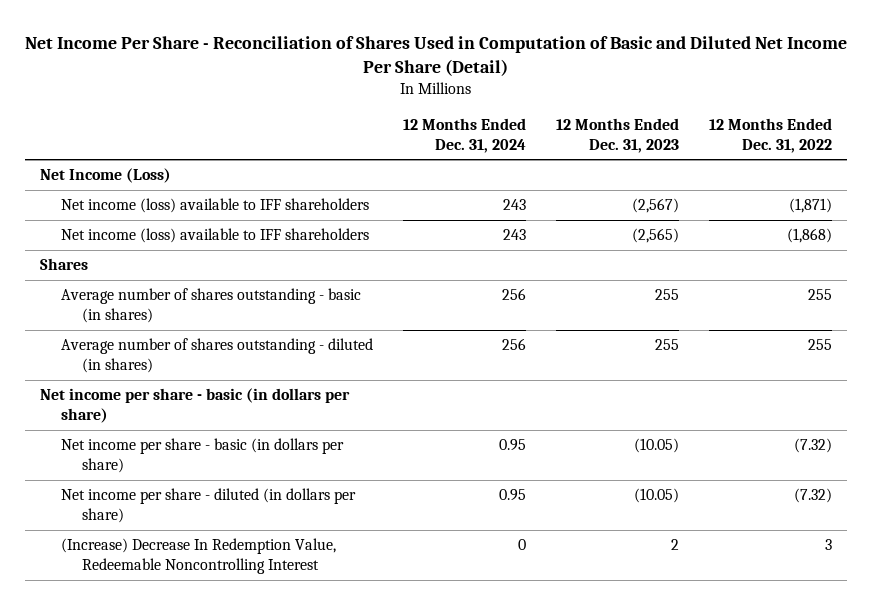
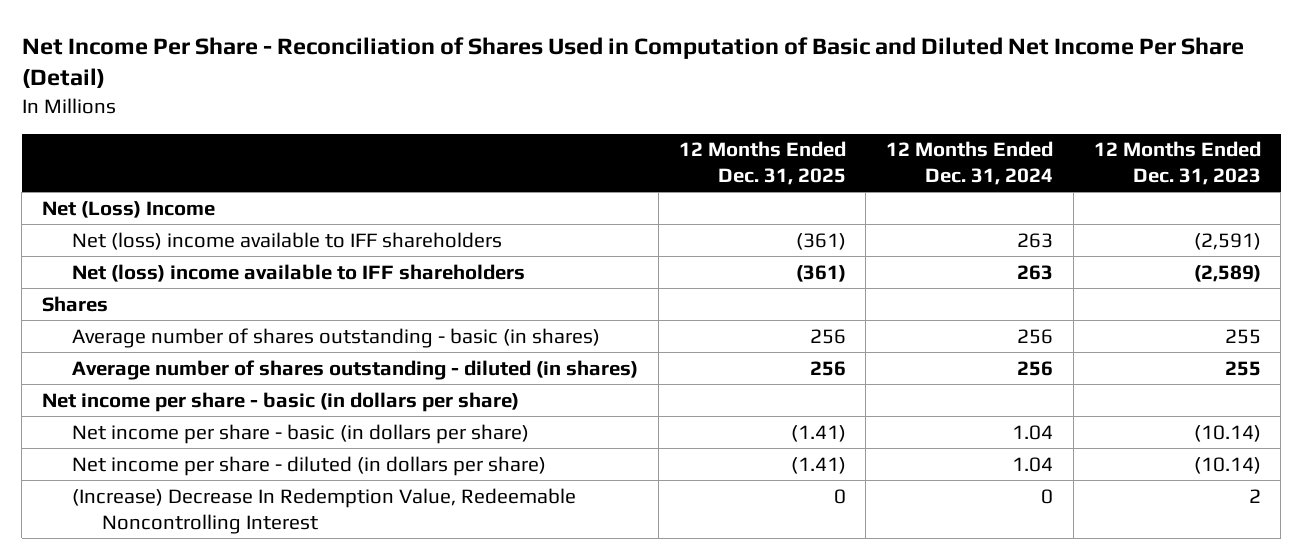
[709,118,833,153] 12 Months Ended Dec. 31, 2022 -> none
none -> [678,141,846,186] 12 Months Ended Dec. 31, 2025
[40,168,172,184] Net Income (Loss) -> [42,200,216,218] Net (Loss) Income
[60,198,369,214] Net income (loss) available to IFF shareholders -> [72,231,503,250] Net (loss) income available to IFF shareholders
[502,199,526,211] 243 -> [1017,232,1054,248] 263
[632,198,680,214] (2,567) -> [1193,232,1261,250] (2,591)
[60,228,369,244] Net income (loss) available to IFF shareholders -> [72,263,526,282] Net (loss) income available to IFF shareholders
[502,229,526,241] 243 -> [1017,264,1054,280] 263
[632,228,680,244] (2,565) -> [1193,264,1261,282] (2,589)
[498,439,526,452] 0.95 -> [1012,424,1054,440] 1.04
[634,438,680,454] (10.05) -> [1193,424,1261,442] (10.14)
[498,489,526,502] 0.95 -> [1012,456,1054,472] 1.04
[634,488,680,504] (10.05) -> [1193,456,1261,474] (10.14)

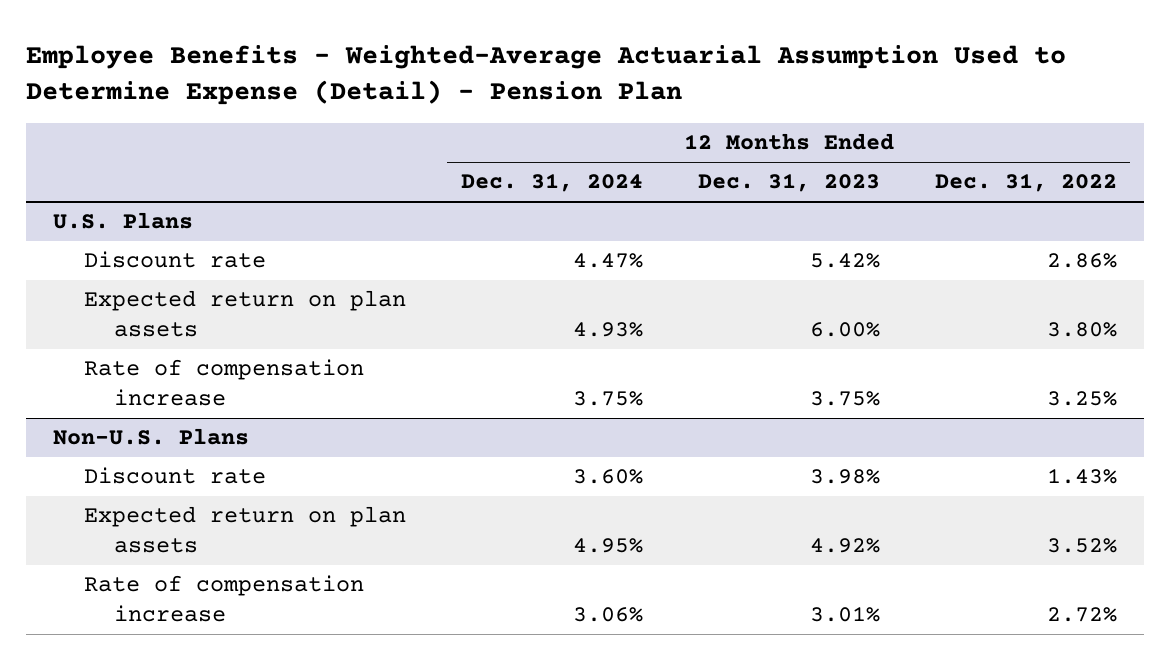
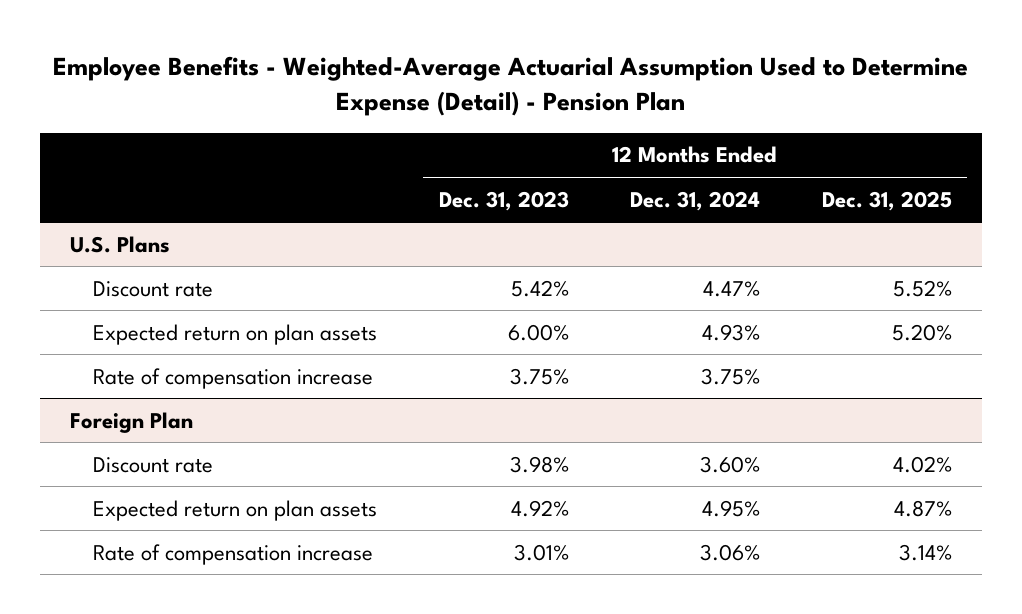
[934,173,1117,193] Dec. 31, 2022 -> none
none -> [821,190,952,211] Dec. 31, 2025
[53,428,250,446] Non-U.S. Plans -> [70,411,194,433] Foreign Plan

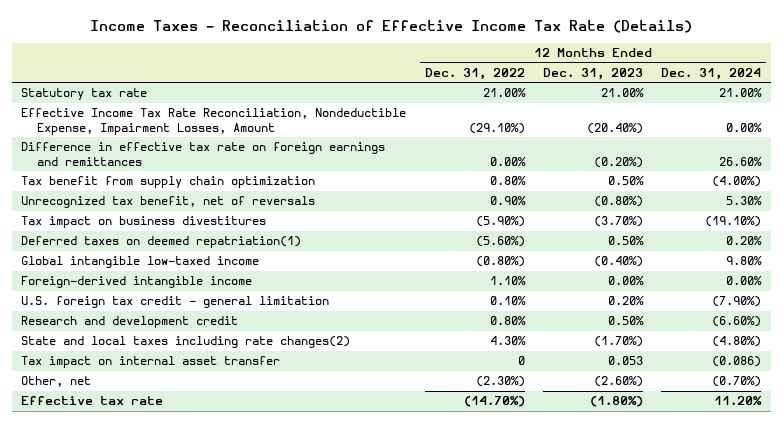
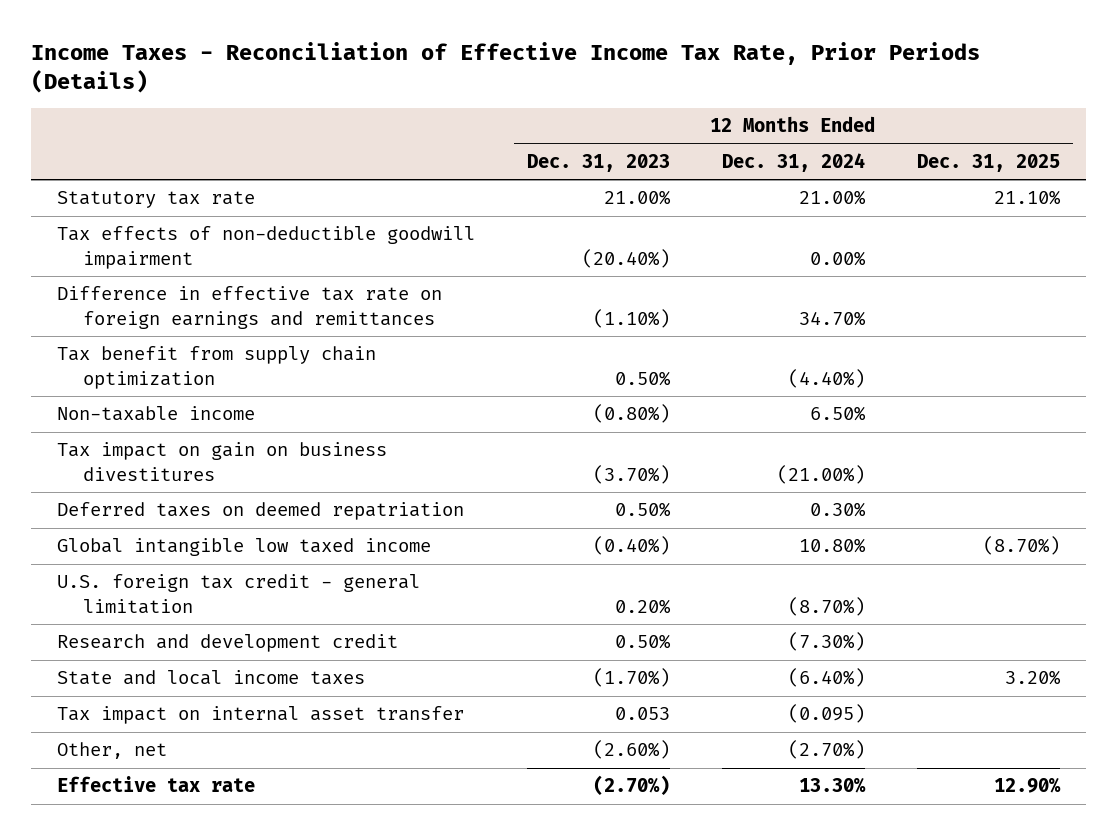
[90,19,693,33] Income Taxes - Reconciliation of Effective Income Tax Rate (Details) -> [31,42,981,94] Income Taxes - Reconciliation of Effective Income Tax Rate, Prior Periods (Details)
[424,67,525,80] Dec. 31, 2022 -> none
none -> [916,153,1060,172] Dec. 31, 2025
[21,196,316,209] Unrecognized tax benefit, net of reversals -> none
[21,276,253,289] Foreign-derived intangible income -> none
[21,108,407,136] Effective Income Tax Rate Reconciliation, Nondeductible Expense, Impairment Losses, Amount -> [57,226,476,269] Tax effects of non-deductible goodwill impairment
[594,157,644,169] (0.20%) -> [592,308,670,328] (1.10%)
[719,157,763,167] 26.60% -> [798,310,866,326] 34.70%
[712,176,762,188] (4.00%) -> [787,368,865,388] (4.40%)
none -> [57,406,256,422] Non-taxable income
[21,216,267,229] Tax impact on business divestitures -> [57,442,388,481] Tax impact on gain on business divestitures
[705,216,762,228] (19.10%) -> [776,464,865,484] (21.00%)
[21,236,302,249] Deferred taxes on deemed repatriation(1) -> [57,502,465,521] Deferred taxes on deemed repatriation
[726,236,763,246] 0.20% -> [809,502,866,518] 0.30%
[21,256,260,269] Global intangible low-taxed income -> [57,538,432,557] Global intangible low taxed income
[726,256,763,266] 9.80% -> [798,538,866,554] 10.80%
[712,296,762,308] (7.90%) -> [787,596,865,616] (8.70%)
[712,316,762,328] (6.60%) -> [787,632,865,652] (7.30%)
[21,336,351,349] State and local taxes including rate changes(2) -> [57,670,366,686] State and local income taxes
[712,336,762,348] (4.80%) -> [787,668,865,688] (6.40%)
[712,356,762,368] (0.086) -> [787,704,865,724] (0.095)
[712,376,762,388] (0.70%) -> [787,740,865,760] (2.70%)
[590,396,644,408] (1.80%) -> [592,775,670,796] (2.70%)
[714,396,763,406] 11.20% -> [798,778,866,794] 13.30%

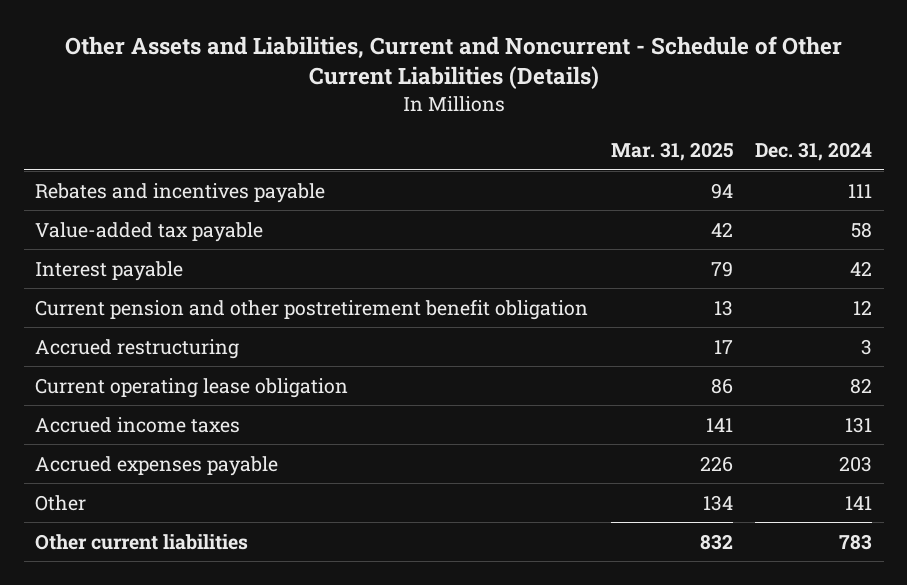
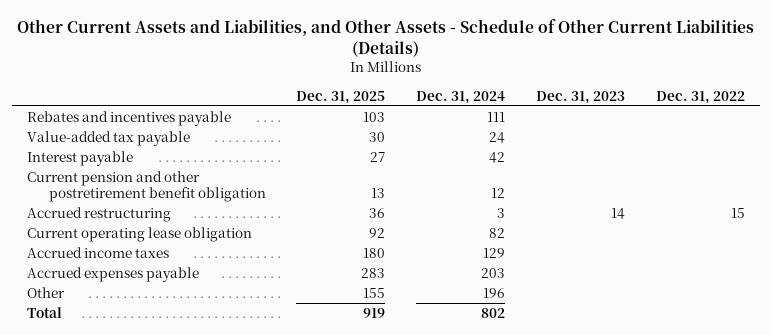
[64,36,842,90] Other Assets and Liabilities, Current and Noncurrent - Schedule of Other Current Liabilities (Details) -> [16,19,754,57] Other Current Assets and Liabilities, and Other Assets - Schedule of Other Current Liabilities (Details)
[610,141,733,161] Mar. 31, 2025 -> none
none -> [296,90,386,104] Dec. 31, 2025
none -> [535,90,625,104] Dec. 31, 2023
none -> [655,90,745,104] Dec. 31, 2022
[851,221,873,238] 58 -> [489,131,506,143] 24
[845,416,873,433] 131 -> [483,247,506,258] 129
[35,533,249,550] Other current liabilities -> none
[845,495,873,510] 141 -> [483,287,506,298] 196
none -> [27,306,63,318] Total

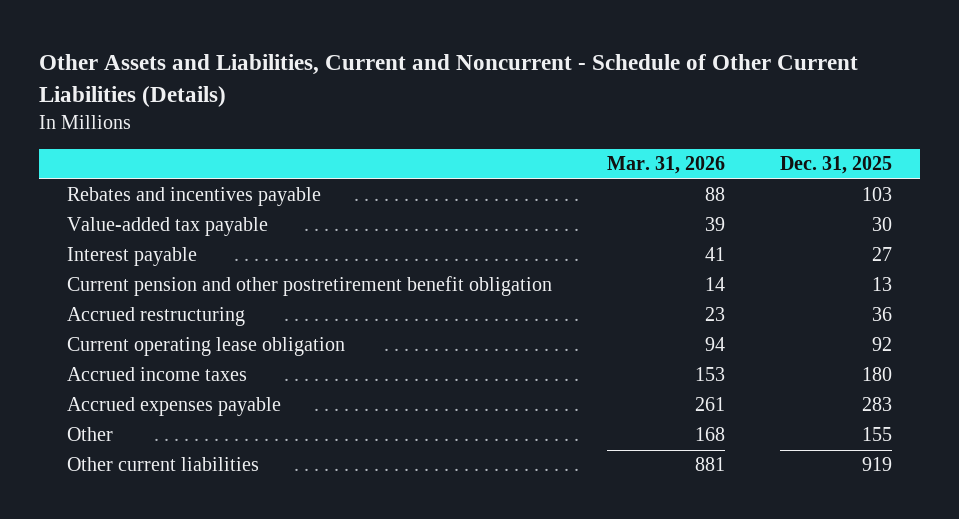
[16,19,754,57] Other Current Assets and Liabilities, and Other Assets - Schedule of Other Current Liabilities (Details) -> [39,54,859,107] Other Assets and Liabilities, Current and Noncurrent - Schedule of Other Current Liabilities (Details)
[416,90,506,104] Dec. 31, 2024 -> none
[535,90,625,104] Dec. 31, 2023 -> none
[655,90,745,104] Dec. 31, 2022 -> none
none -> [606,156,725,175] Mar. 31, 2026
[27,306,63,318] Total -> [66,457,259,472] Other current liabilities

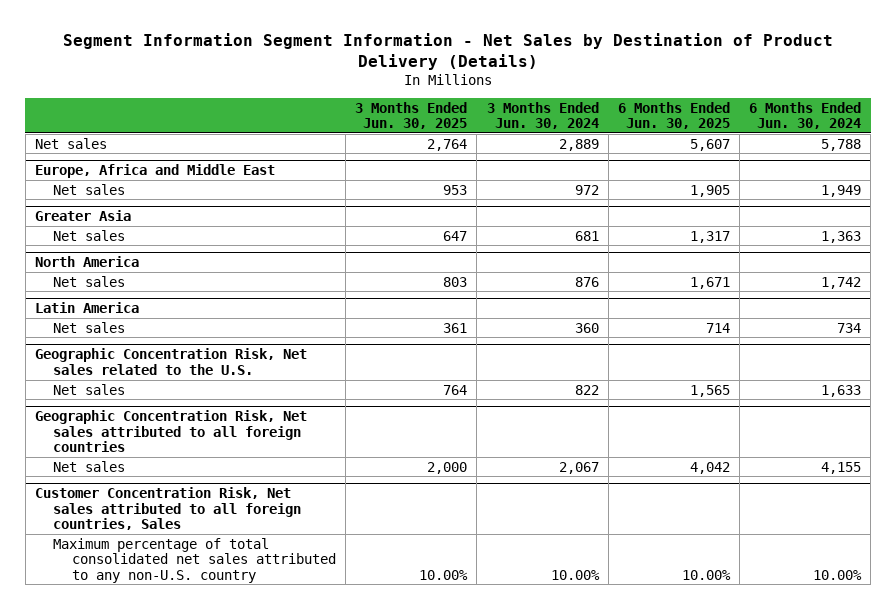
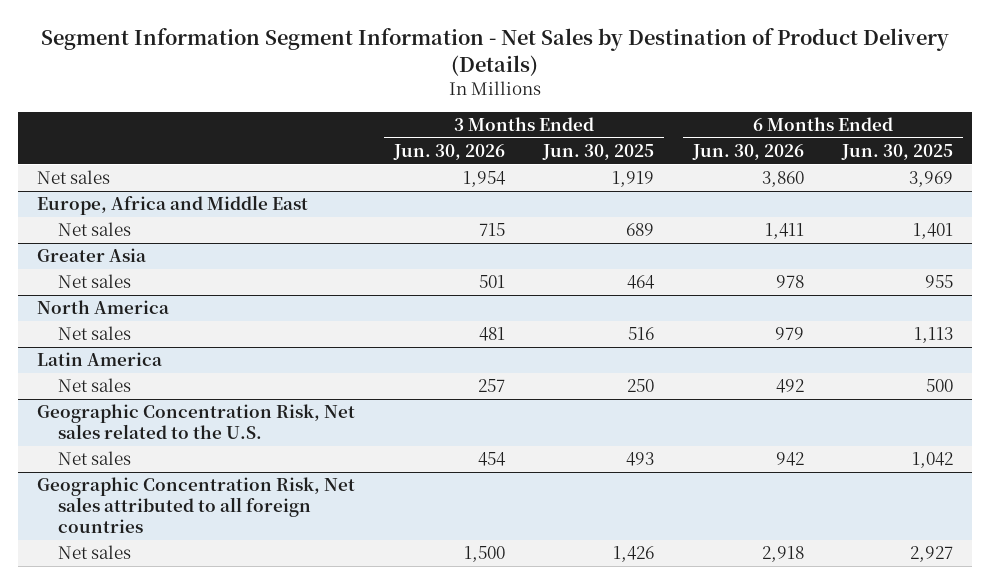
[486,101,599,130] 3 Months Ended Jun. 30, 2024 -> none
[749,101,862,130] 6 Months Ended Jun. 30, 2024 -> none
none -> [392,144,505,161] Jun. 30, 2026
none -> [691,144,804,161] Jun. 30, 2026
[427,138,468,151] 2,764 -> [612,171,655,188] 1,919
[689,138,730,151] 5,607 -> [909,171,954,188] 3,969
[443,184,468,195] 953 -> [626,223,655,237] 689
[689,184,730,197] 1,905 -> [913,223,954,240] 1,401
[443,230,468,241] 647 -> [627,275,656,290] 464
[689,230,730,243] 1,317 -> [925,275,954,289] 955
[443,276,468,287] 803 -> [628,327,655,341] 516
[689,276,730,289] 1,671 -> [914,327,954,344] 1,113
[443,322,468,333] 361 -> [627,379,655,393] 250
[705,322,730,333] 714 -> [926,379,954,393] 500
[443,384,468,395] 764 -> [626,452,655,467] 493
[689,384,730,397] 1,565 -> [912,452,954,469] 1,042
[34,487,302,531] Customer Concentration Risk, Net sales attributed to all foreign countries, Sales -> none
[53,537,336,583] Maximum percentage of total consolidated net sales attributed to any non-U.S. country -> none
[427,461,468,474] 2,000 -> [613,546,655,563] 1,426
[689,461,730,474] 4,042 -> [910,546,954,563] 2,927

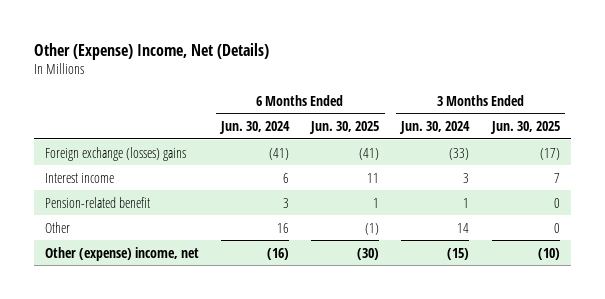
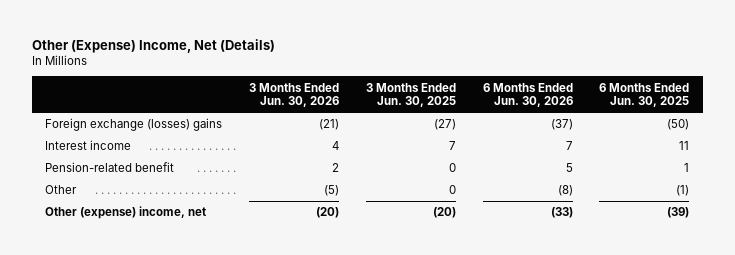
[219,121,291,135] Jun. 30, 2024 -> none
[399,121,471,135] Jun. 30, 2024 -> none
none -> [249,82,340,108] 3 Months Ended Jun. 30, 2026
none -> [482,82,573,108] 6 Months Ended Jun. 30, 2026
[359,147,380,160] (41) -> [667,119,690,131] (50)
[539,147,560,160] (17) -> [433,119,456,131] (27)
[357,247,380,260] (30) -> [667,207,690,219] (39)
[537,247,560,260] (10) -> [432,207,456,219] (20)

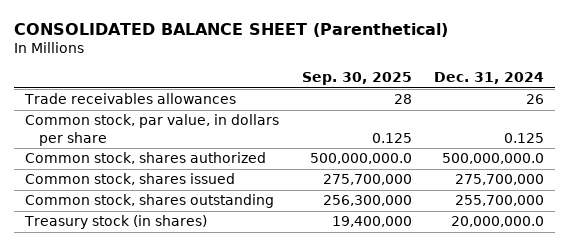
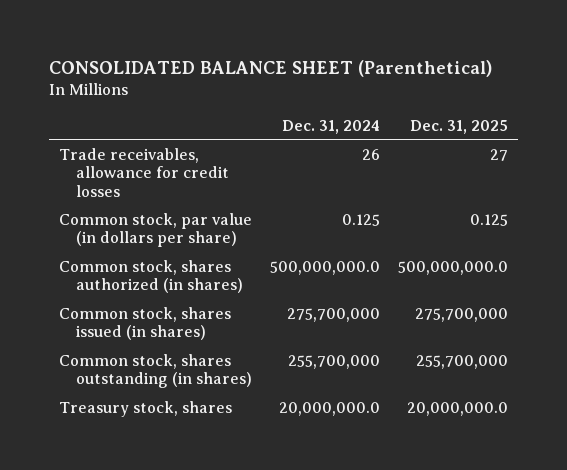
[301,72,412,86] Sep. 30, 2025 -> none
none -> [410,119,509,134] Dec. 31, 2025
[24,93,237,105] Trade receivables allowances -> [58,147,229,197] Trade receivables, allowance for credit losses
[25,114,280,146] Common stock, par value, in dollars per share -> [58,212,252,248] Common stock, par value (in dollars per share)
[25,152,267,165] Common stock, shares authorized -> [58,259,243,294] Common stock, shares authorized (in shares)
[25,173,236,186] Common stock, shares issued -> [58,306,231,341] Common stock, shares issued (in shares)
[25,194,275,209] Common stock, shares outstanding -> [58,353,252,389] Common stock, shares outstanding (in shares)
[24,215,208,230] Treasury stock (in shares) -> [58,400,232,417] Treasury stock, shares

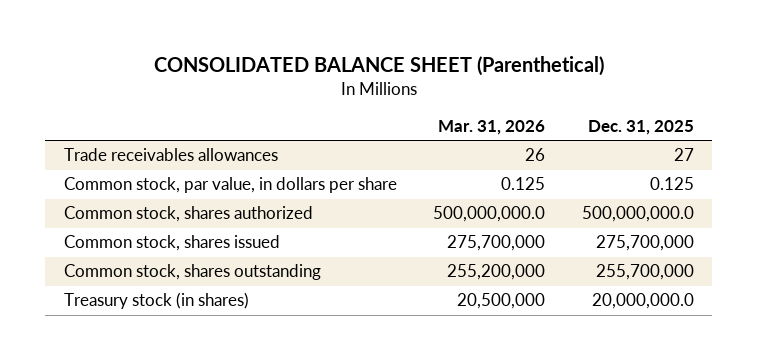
[282,119,381,134] Dec. 31, 2024 -> none
none -> [438,120,546,136] Mar. 31, 2026
[58,147,229,197] Trade receivables, allowance for credit losses -> [63,148,278,162] Trade receivables allowances
[58,212,252,248] Common stock, par value (in dollars per share) -> [63,177,397,194] Common stock, par value, in dollars per share
[58,259,243,294] Common stock, shares authorized (in shares) -> [63,206,313,223] Common stock, shares authorized
[58,306,231,341] Common stock, shares issued (in shares) -> [63,235,280,252] Common stock, shares issued
[58,353,252,389] Common stock, shares outstanding (in shares) -> [63,264,321,281] Common stock, shares outstanding
[58,400,232,417] Treasury stock, shares -> [63,292,249,310] Treasury stock (in shares)

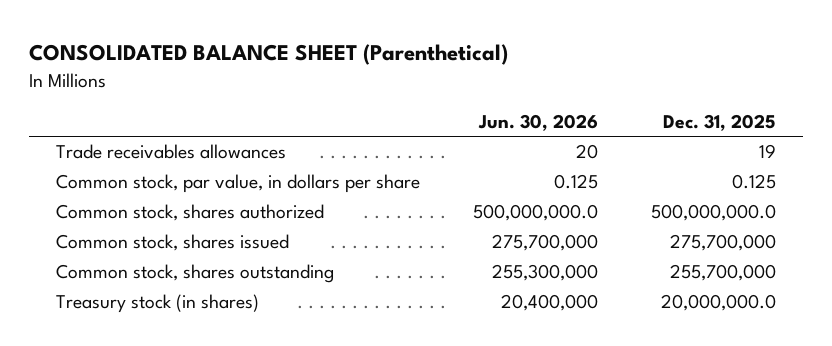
[438,120,546,136] Mar. 31, 2026 -> none
none -> [478,113,599,131] Jun. 30, 2026
[673,148,694,162] 27 -> [759,144,777,159] 19

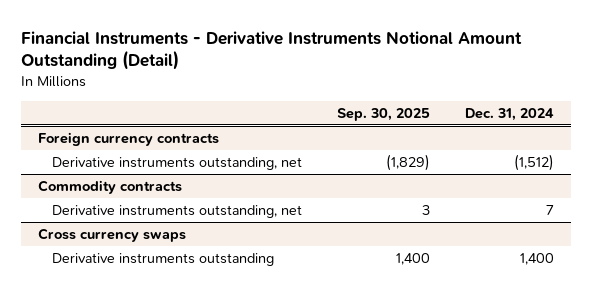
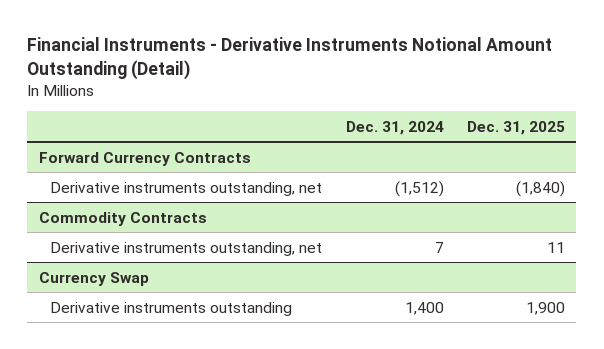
[336,107,430,121] Sep. 30, 2025 -> none
none -> [466,120,565,135] Dec. 31, 2025
[38,131,220,146] Foreign currency contracts -> [38,151,251,166] Forward Currency Contracts
[38,179,183,194] Commodity contracts -> [38,211,207,226] Commodity Contracts
[38,227,187,242] Cross currency swaps -> [38,271,149,286] Currency Swap

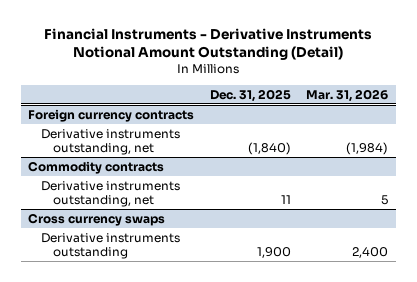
[345,120,444,135] Dec. 31, 2024 -> none
none -> [306,88,389,102] Mar. 31, 2026
[38,151,251,166] Forward Currency Contracts -> [28,108,195,122] Foreign currency contracts
[38,211,207,226] Commodity Contracts -> [28,160,165,174] Commodity contracts
[38,271,149,286] Currency Swap -> [28,212,166,226] Cross currency swaps

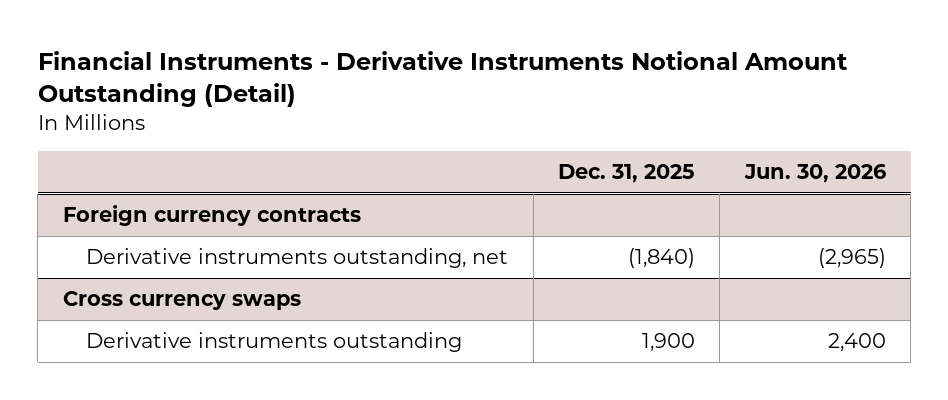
[306,88,389,102] Mar. 31, 2026 -> none
none -> [743,164,886,184] Jun. 30, 2026
[28,160,165,174] Commodity contracts -> none
[40,180,180,207] Derivative instruments outstanding, net -> none

